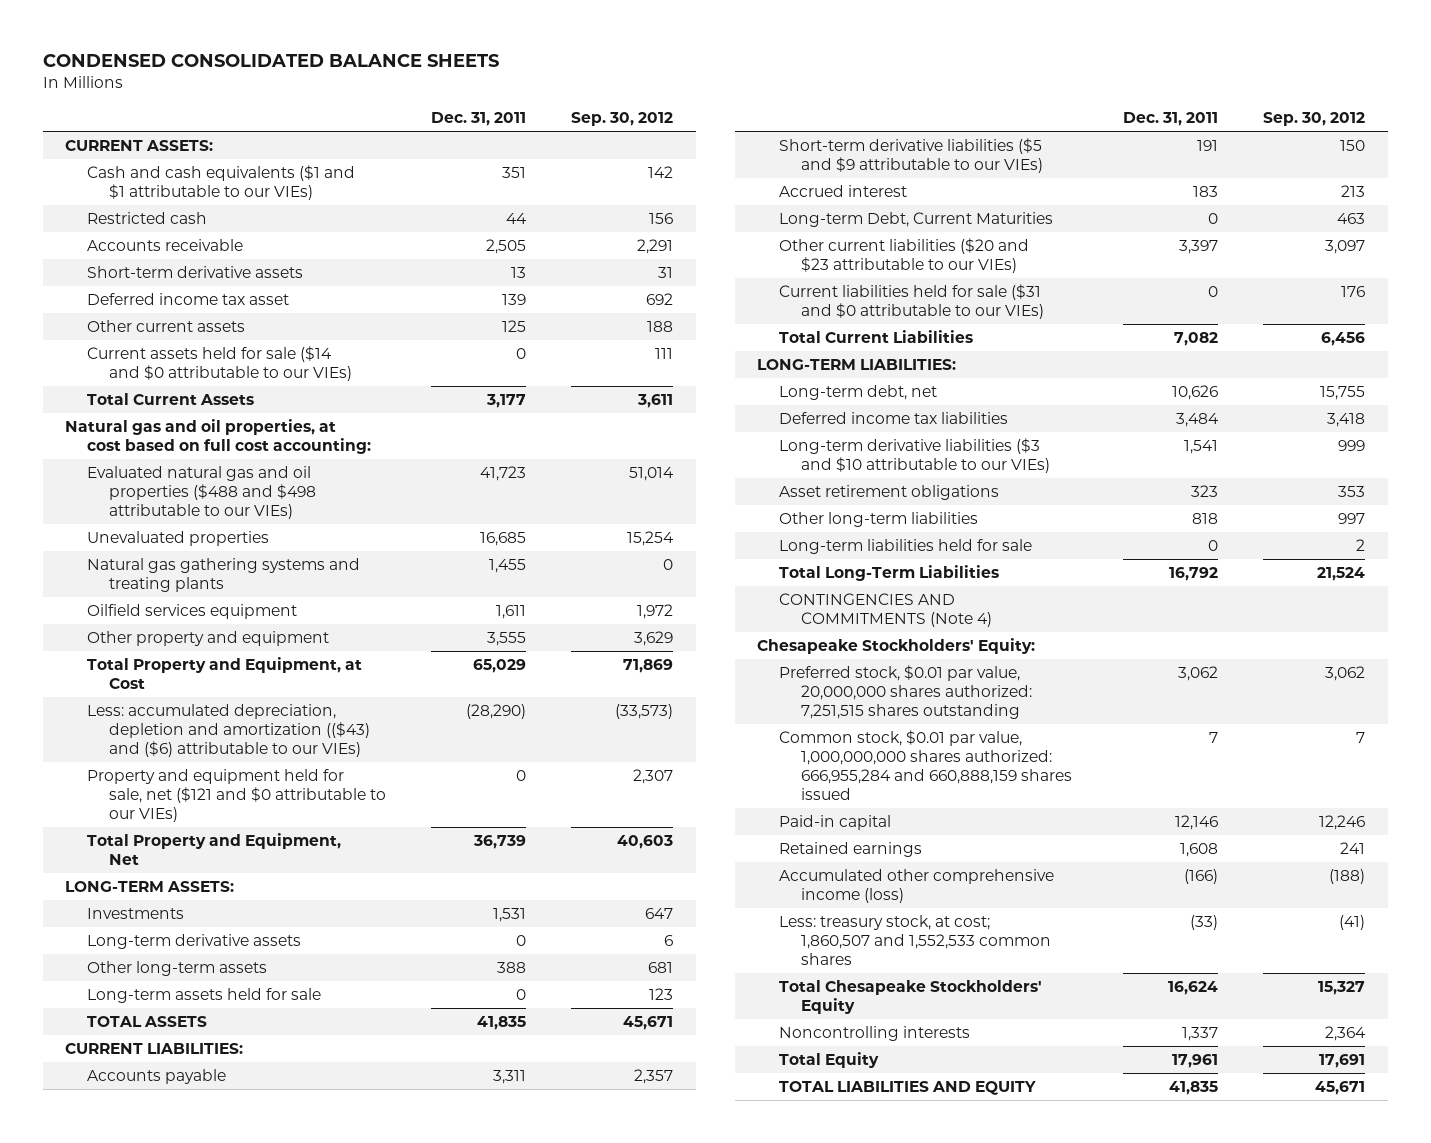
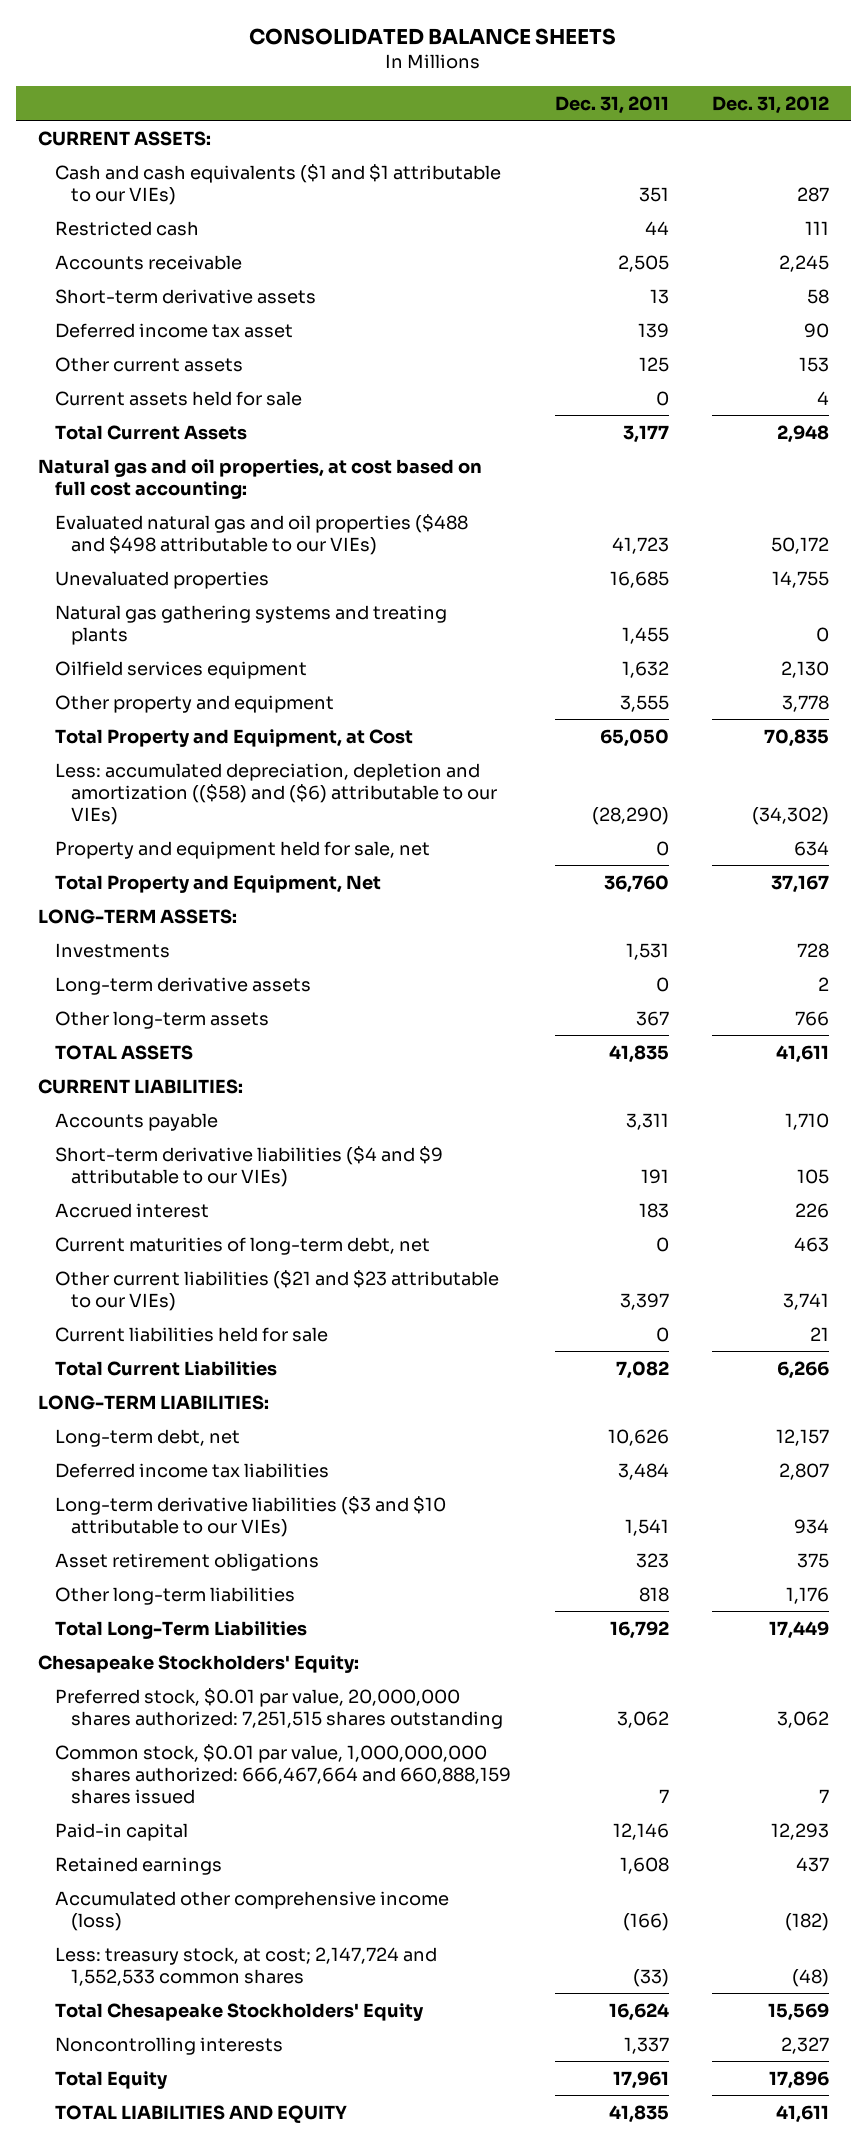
[42,54,499,68] CONDENSED CONSOLIDATED BALANCE SHEETS -> [249,27,617,45] CONSOLIDATED BALANCE SHEETS
[571,112,674,127] Sep. 30, 2012 -> none
none -> [712,95,830,114] Dec. 31, 2012
[87,346,353,382] Current assets held for sale ($14 and $0 attributable to our VIEs) -> [54,390,302,406] Current assets held for sale
[496,605,527,620] 1,611 -> [621,660,669,678] 1,632
[473,659,527,674] 65,029 -> [599,728,669,747] 65,050
[87,704,371,757] Less: accumulated depreciation, depletion and amortization (($43) and ($6) attributable to our VIEs) -> [54,762,498,825] Less: accumulated depreciation, depletion and amortization (($58) and ($6) attributable to our VIEs)
[87,769,387,822] Property and equipment held for sale, net ($121 and $0 attributable to our VIEs) -> [54,840,430,859] Property and equipment held for sale, net
[473,835,527,850] 36,739 -> [603,874,669,893] 36,760
[87,988,322,1004] Long-term assets held for sale -> none
[497,962,527,974] 388 -> [635,1010,669,1026] 367
[779,138,1044,174] Short-term derivative liabilities ($5 and $9 attributable to our VIEs) -> [54,1145,443,1187] Short-term derivative liabilities ($4 and $9 attributable to our VIEs)
[779,284,1045,320] Current liabilities held for sale ($31 and $0 attributable to our VIEs) -> none
[779,212,1054,228] Long-term Debt, Current Maturities -> [54,1236,430,1255] Current maturities of long-term debt, net
[779,238,1030,274] Other current liabilities ($20 and $23 attributable to our VIEs) -> [54,1269,499,1311] Other current liabilities ($21 and $23 attributable to our VIEs)
none -> [54,1326,328,1342] Current liabilities held for sale
[779,539,1033,555] Long-term liabilities held for sale -> none
[779,593,993,628] CONTINGENCIES AND COMMITMENTS (Note 4) -> none
[779,730,1073,800] Common stock, $0.01 par value, 1,000,000,000 shares authorized: 666,955,284 and 660,888,159 shares issued -> [54,1743,512,1804] Common stock, $0.01 par value, 1,000,000,000 shares authorized: 666,467,664 and 660,888,159 shares issued
[779,915,1052,965] Less: treasury stock, at cost; 1,860,507 and 1,552,533 common shares -> [54,1946,437,1986] Less: treasury stock, at cost; 2,147,724 and 1,552,533 common shares

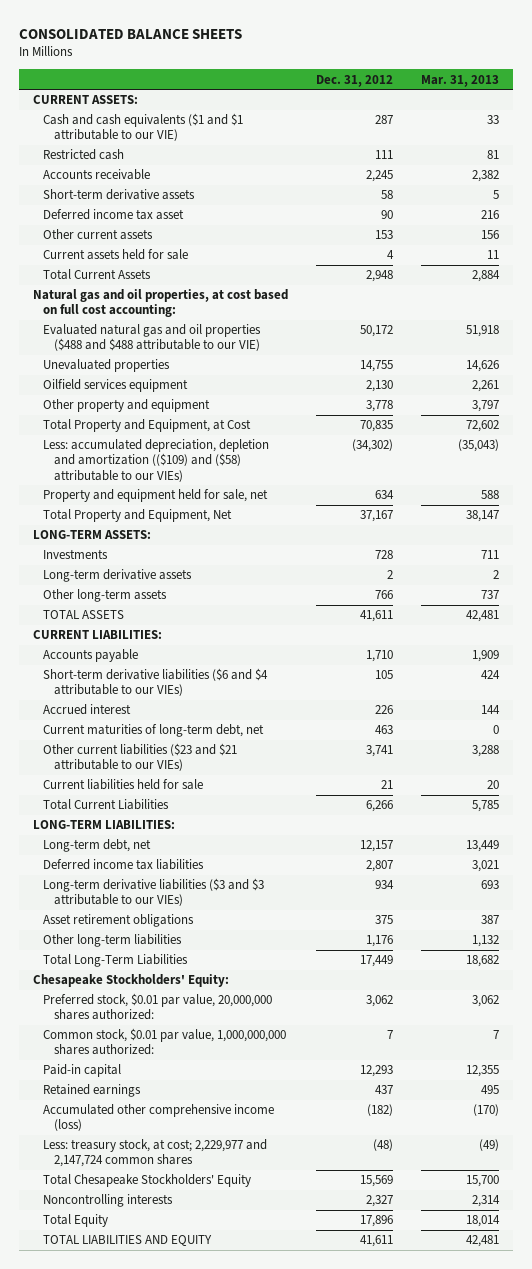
[554,95,669,114] Dec. 31, 2011 -> none
none -> [420,74,499,87] Mar. 31, 2013
[54,163,501,205] Cash and cash equivalents ($1 and $1 attributable to our VIEs) -> [43,113,244,142] Cash and cash equivalents ($1 and $1 attributable to our VIE)
[54,513,468,555] Evaluated natural gas and oil properties ($488 and $498 attributable to our VIEs) -> [43,324,262,352] Evaluated natural gas and oil properties ($488 and $488 attributable to our VIE)
[54,604,447,645] Natural gas gathering systems and treating plants -> none
[54,762,498,825] Less: accumulated depreciation, depletion and amortization (($58) and ($6) attributable to our VIEs) -> [43,439,270,482] Less: accumulated depreciation, depletion and amortization (($109) and ($58) attributable to our VIEs)
[54,1145,443,1187] Short-term derivative liabilities ($4 and $9 attributable to our VIEs) -> [43,668,269,697] Short-term derivative liabilities ($6 and $4 attributable to our VIEs)
[54,1269,499,1311] Other current liabilities ($21 and $23 attributable to our VIEs) -> [43,743,238,772] Other current liabilities ($23 and $21 attributable to our VIEs)
[54,1495,446,1537] Long-term derivative liabilities ($3 and $10 attributable to our VIEs) -> [43,878,265,907] Long-term derivative liabilities ($3 and $3 attributable to our VIEs)
[54,1687,504,1729] Preferred stock, $0.01 par value, 20,000,000 shares authorized: 7,251,515 shares outstanding -> [43,993,273,1021] Preferred stock, $0.01 par value, 20,000,000 shares authorized:
[54,1743,512,1804] Common stock, $0.01 par value, 1,000,000,000 shares authorized: 666,467,664 and 660,888,159 shares issued -> [43,1028,287,1056] Common stock, $0.01 par value, 1,000,000,000 shares authorized:
[54,1946,437,1986] Less: treasury stock, at cost; 2,147,724 and 1,552,533 common shares -> [43,1139,268,1168] Less: treasury stock, at cost; 2,229,977 and 2,147,724 common shares

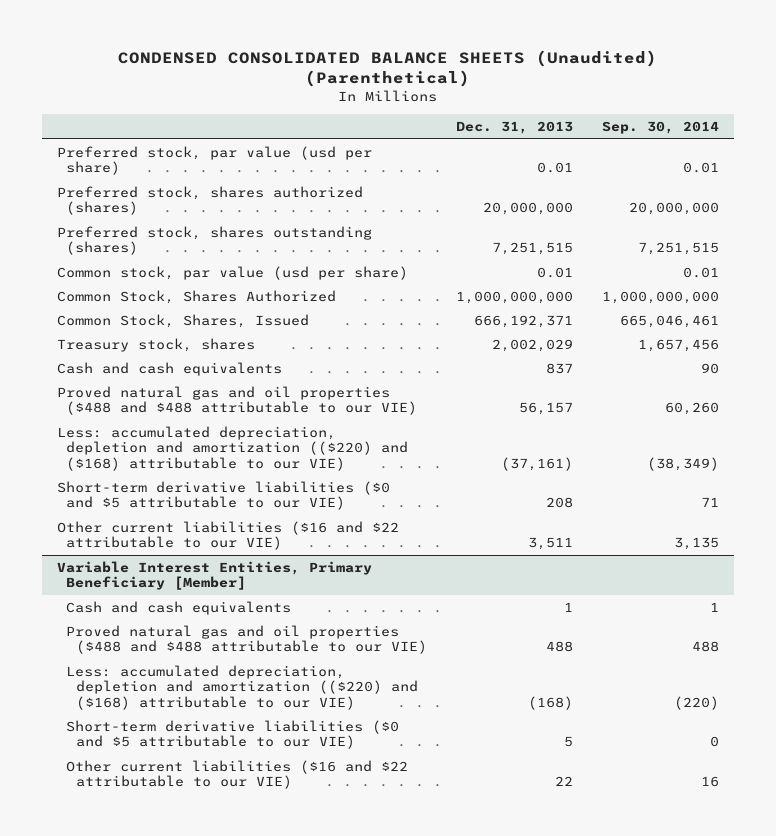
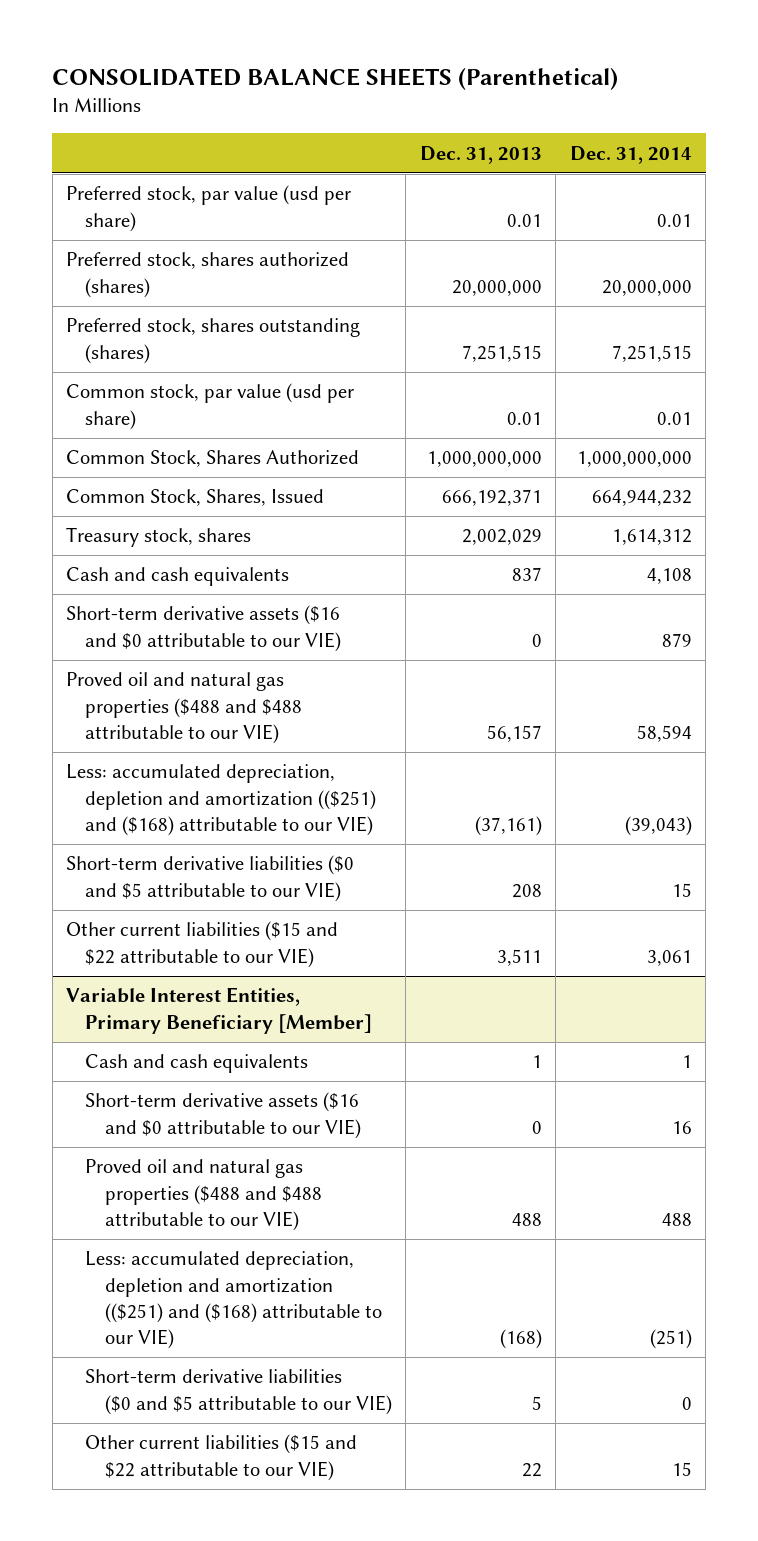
[118,49,658,88] CONDENSED CONSOLIDATED BALANCE SHEETS (Unaudited) (Parenthetical) -> [52,67,619,90] CONSOLIDATED BALANCE SHEETS (Parenthetical)
[602,121,720,135] Sep. 30, 2014 -> none
none -> [569,145,692,164] Dec. 31, 2014
none -> [66,605,342,652] Short-term derivative assets ($16 and $0 attributable to our VIE)
[56,385,418,416] Proved natural gas and oil properties ($488 and $488 attributable to our VIE) -> [66,672,303,745] Proved oil and natural gas properties ($488 and $488 attributable to our VIE)
[56,425,409,471] Less: accumulated depreciation, depletion and amortization (($220) and ($168) attributable to our VIE) -> [66,764,377,837] Less: accumulated depreciation, depletion and amortization (($251) and ($168) attributable to our VIE)
[56,520,399,551] Other current liabilities ($16 and $22 attributable to our VIE) -> [66,921,339,968] Other current liabilities ($15 and $22 attributable to our VIE)
none -> [85,1092,361,1139] Short-term derivative assets ($16 and $0 attributable to our VIE)
[66,624,428,655] Proved natural gas and oil properties ($488 and $488 attributable to our VIE) -> [85,1159,322,1232] Proved oil and natural gas properties ($488 and $488 attributable to our VIE)
[66,664,419,710] Less: accumulated depreciation, depletion and amortization (($220) and ($168) attributable to our VIE) -> [85,1251,382,1350] Less: accumulated depreciation, depletion and amortization (($251) and ($168) attributable to our VIE)
[66,759,409,790] Other current liabilities ($16 and $22 attributable to our VIE) -> [85,1434,358,1481] Other current liabilities ($15 and $22 attributable to our VIE)

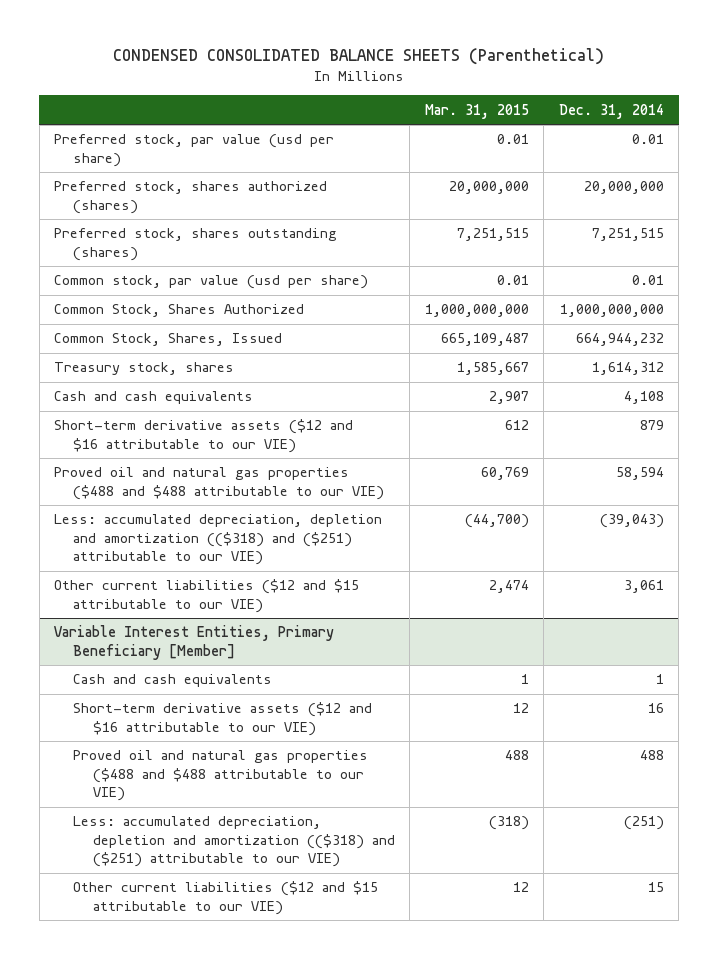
[52,67,619,90] CONSOLIDATED BALANCE SHEETS (Parenthetical) -> [113,48,605,66] CONDENSED CONSOLIDATED BALANCE SHEETS (Parenthetical)
[419,145,542,164] Dec. 31, 2013 -> none
none -> [424,103,529,119] Mar. 31, 2015
[66,605,342,652] Short-term derivative assets ($16 and $0 attributable to our VIE) -> [54,419,354,453] Short-term derivative assets ($12 and $16 attributable to our VIE)
[66,855,355,902] Short-term derivative liabilities ($0 and $5 attributable to our VIE) -> none
[66,764,377,837] Less: accumulated depreciation, depletion and amortization (($251) and ($168) attributable to our VIE) -> [54,514,383,566] Less: accumulated depreciation, depletion and amortization (($318) and ($251) attributable to our VIE)
[66,921,339,968] Other current liabilities ($15 and $22 attributable to our VIE) -> [54,579,360,613] Other current liabilities ($12 and $15 attributable to our VIE)
[85,1092,361,1139] Short-term derivative assets ($16 and $0 attributable to our VIE) -> [73,702,373,736] Short-term derivative assets ($12 and $16 attributable to our VIE)
[85,1369,392,1415] Short-term derivative liabilities ($0 and $5 attributable to our VIE) -> none
[85,1251,382,1350] Less: accumulated depreciation, depletion and amortization (($251) and ($168) attributable to our VIE) -> [73,816,395,868] Less: accumulated depreciation, depletion and amortization (($318) and ($251) attributable to our VIE)
[85,1434,358,1481] Other current liabilities ($15 and $22 attributable to our VIE) -> [73,881,379,915] Other current liabilities ($12 and $15 attributable to our VIE)

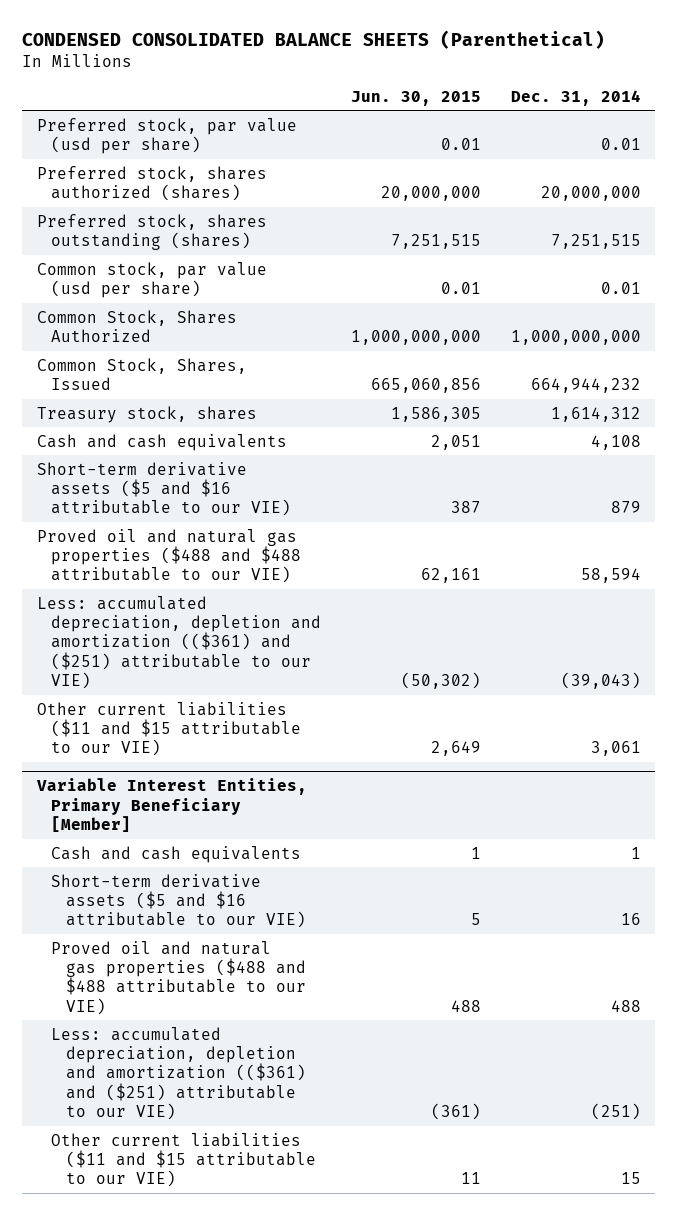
[424,103,529,119] Mar. 31, 2015 -> none
none -> [350,90,481,106] Jun. 30, 2015
[54,419,354,453] Short-term derivative assets ($12 and $16 attributable to our VIE) -> [37,461,292,517] Short-term derivative assets ($5 and $16 attributable to our VIE)
[54,514,383,566] Less: accumulated depreciation, depletion and amortization (($318) and ($251) attributable to our VIE) -> [37,595,322,689] Less: accumulated depreciation, depletion and amortization (($361) and ($251) attributable to our VIE)
[54,579,360,613] Other current liabilities ($12 and $15 attributable to our VIE) -> [37,701,302,757] Other current liabilities ($11 and $15 attributable to our VIE)
[73,702,373,736] Short-term derivative assets ($12 and $16 attributable to our VIE) -> [51,873,306,929] Short-term derivative assets ($5 and $16 attributable to our VIE)
[73,816,395,868] Less: accumulated depreciation, depletion and amortization (($318) and ($251) attributable to our VIE) -> [51,1026,306,1120] Less: accumulated depreciation, depletion and amortization (($361) and ($251) attributable to our VIE)
[73,881,379,915] Other current liabilities ($12 and $15 attributable to our VIE) -> [51,1132,316,1188] Other current liabilities ($11 and $15 attributable to our VIE)

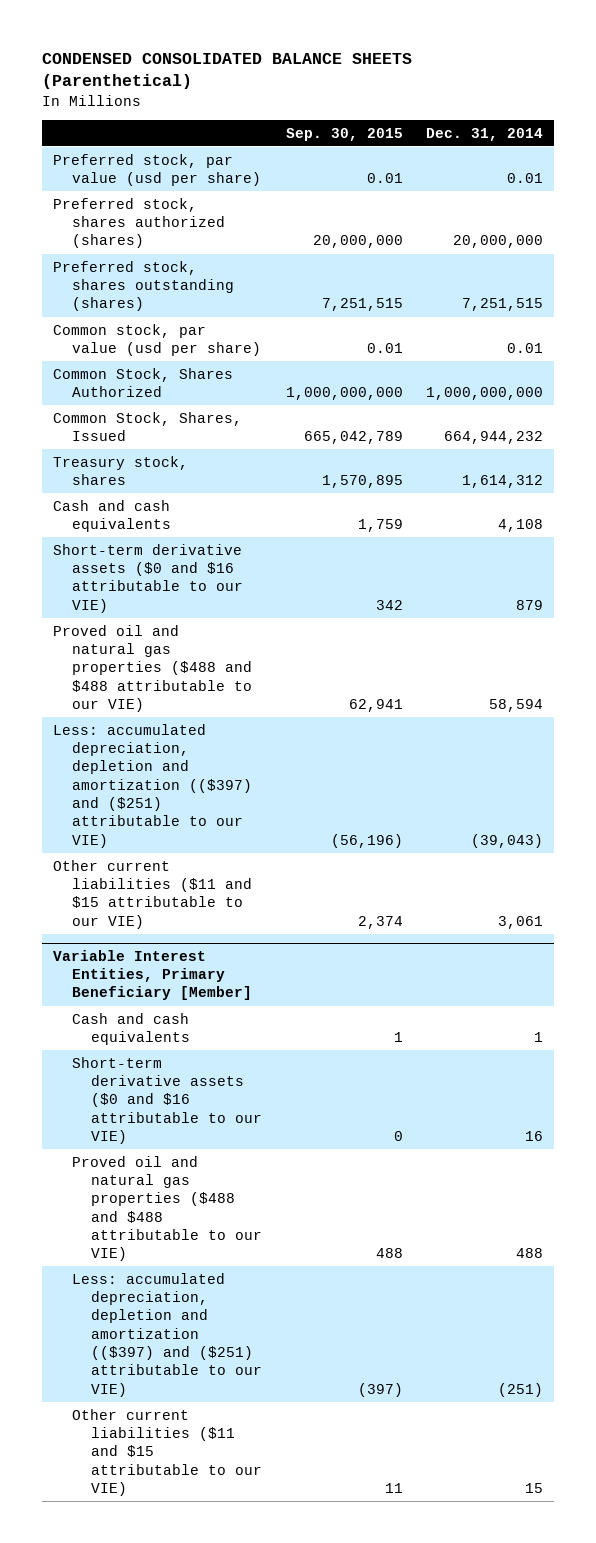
[350,90,481,106] Jun. 30, 2015 -> none
none -> [285,127,403,141] Sep. 30, 2015
[37,461,292,517] Short-term derivative assets ($5 and $16 attributable to our VIE) -> [53,543,244,613] Short-term derivative assets ($0 and $16 attributable to our VIE)
[37,595,322,689] Less: accumulated depreciation, depletion and amortization (($361) and ($251) attributable to our VIE) -> [53,723,253,848] Less: accumulated depreciation, depletion and amortization (($397) and ($251) attributable to our VIE)
[51,873,306,929] Short-term derivative assets ($5 and $16 attributable to our VIE) -> [72,1056,263,1144] Short-term derivative assets ($0 and $16 attributable to our VIE)
[51,1026,306,1120] Less: accumulated depreciation, depletion and amortization (($361) and ($251) attributable to our VIE) -> [72,1272,263,1397] Less: accumulated depreciation, depletion and amortization (($397) and ($251) attributable to our VIE)

